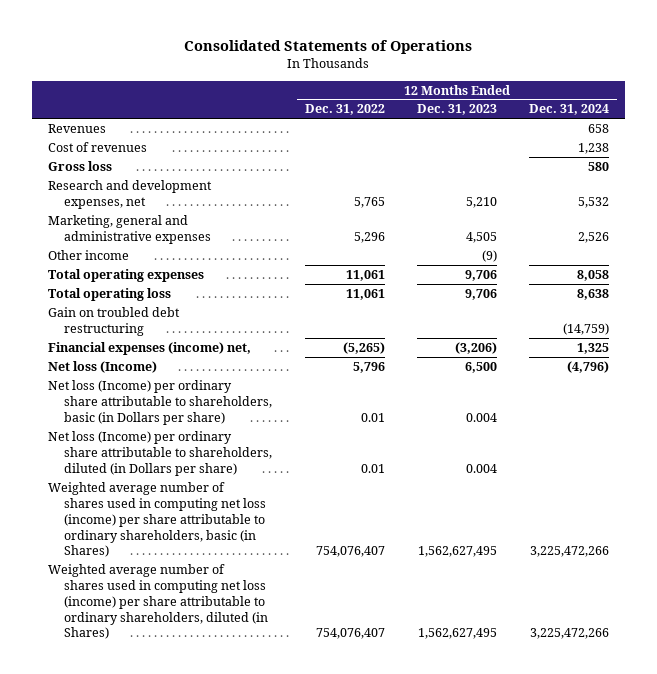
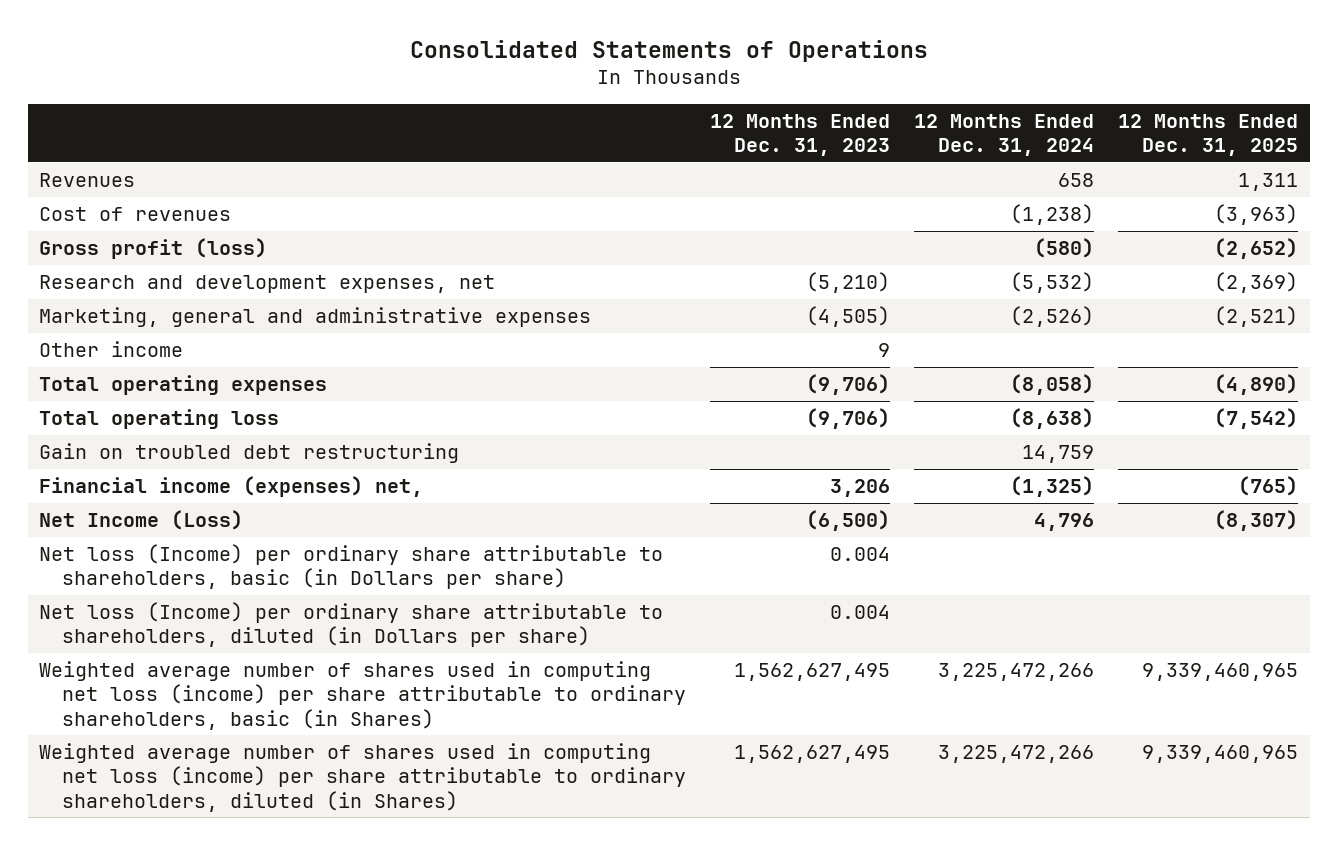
[304,104,385,116] Dec. 31, 2022 -> none
none -> [1117,113,1298,156] 12 Months Ended Dec. 31, 2025
[577,142,609,154] 1,238 -> [1010,204,1095,226] (1,238)
[47,160,112,171] Gross loss -> [39,238,268,260] Gross profit (loss)
[587,161,609,171] 580 -> [1034,238,1095,259] (580)
[465,196,497,208] 5,210 -> [806,272,891,294] (5,210)
[577,196,609,208] 5,532 -> [1010,272,1095,294] (5,532)
[465,231,497,243] 4,505 -> [806,306,891,328] (4,505)
[577,231,609,243] 2,526 -> [1010,306,1095,328] (2,526)
[481,249,497,262] (9) -> [878,343,891,358] 9
[464,269,497,281] 9,706 -> [806,374,891,396] (9,706)
[576,269,609,281] 8,058 -> [1010,374,1095,396] (8,058)
[464,288,497,300] 9,706 -> [806,408,891,430] (9,706)
[576,288,609,300] 8,638 -> [1010,408,1095,430] (8,638)
[562,322,609,335] (14,759) -> [1022,445,1095,464] 14,759
[47,341,251,355] Financial expenses (income) net, -> [39,476,424,498] Financial income (expenses) net,
[454,341,497,354] (3,206) -> [830,479,891,498] 3,206
[576,342,609,354] 1,325 -> [1010,476,1095,498] (1,325)
[47,360,157,373] Net loss (Income) -> [39,510,244,531] Net Income (Loss)
[464,361,497,373] 6,500 -> [806,510,891,532] (6,500)
[566,360,609,373] (4,796) -> [1034,513,1095,532] 4,796

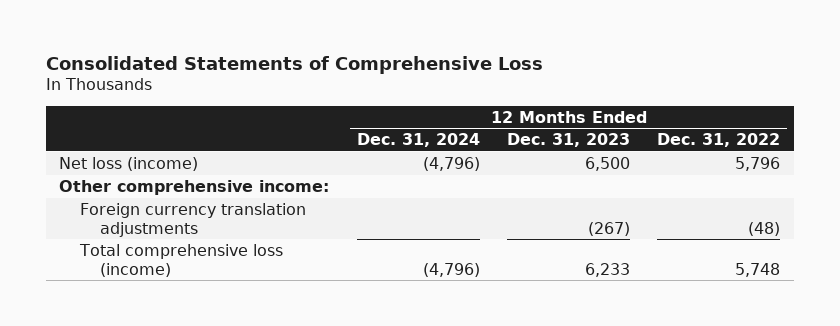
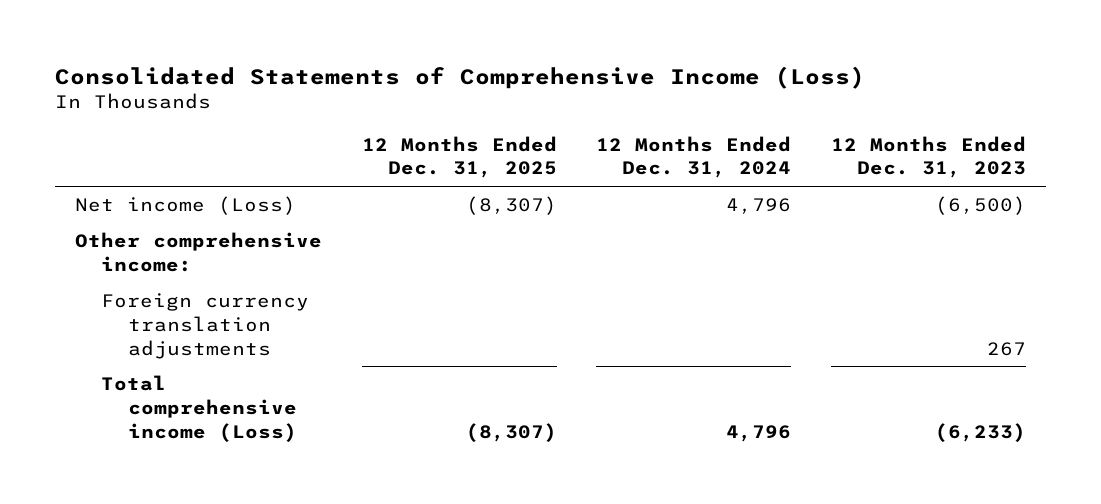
[45,55,543,74] Consolidated Statements of Comprehensive Loss -> [55,65,866,89] Consolidated Statements of Comprehensive Income (Loss)
[657,133,781,148] Dec. 31, 2022 -> none
none -> [361,135,557,179] 12 Months Ended Dec. 31, 2025
[59,156,199,171] Net loss (income) -> [75,196,297,216] Net income (Loss)
[422,156,480,171] (4,796) -> [726,198,792,215] 4,796
[585,156,631,171] 6,500 -> [934,196,1026,216] (6,500)
[588,221,631,236] (267) -> [986,341,1026,356] 267
[78,243,283,277] Total comprehensive loss (income) -> [101,375,297,442] Total comprehensive income (Loss)
[422,262,480,277] (4,796) -> [726,424,792,442] 4,796
[585,262,631,277] 6,233 -> [934,422,1026,442] (6,233)

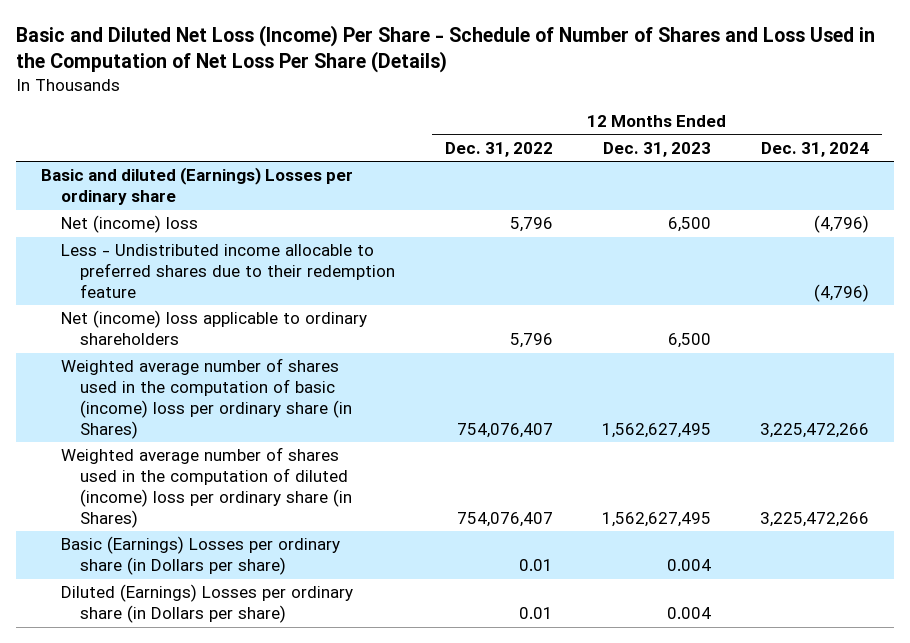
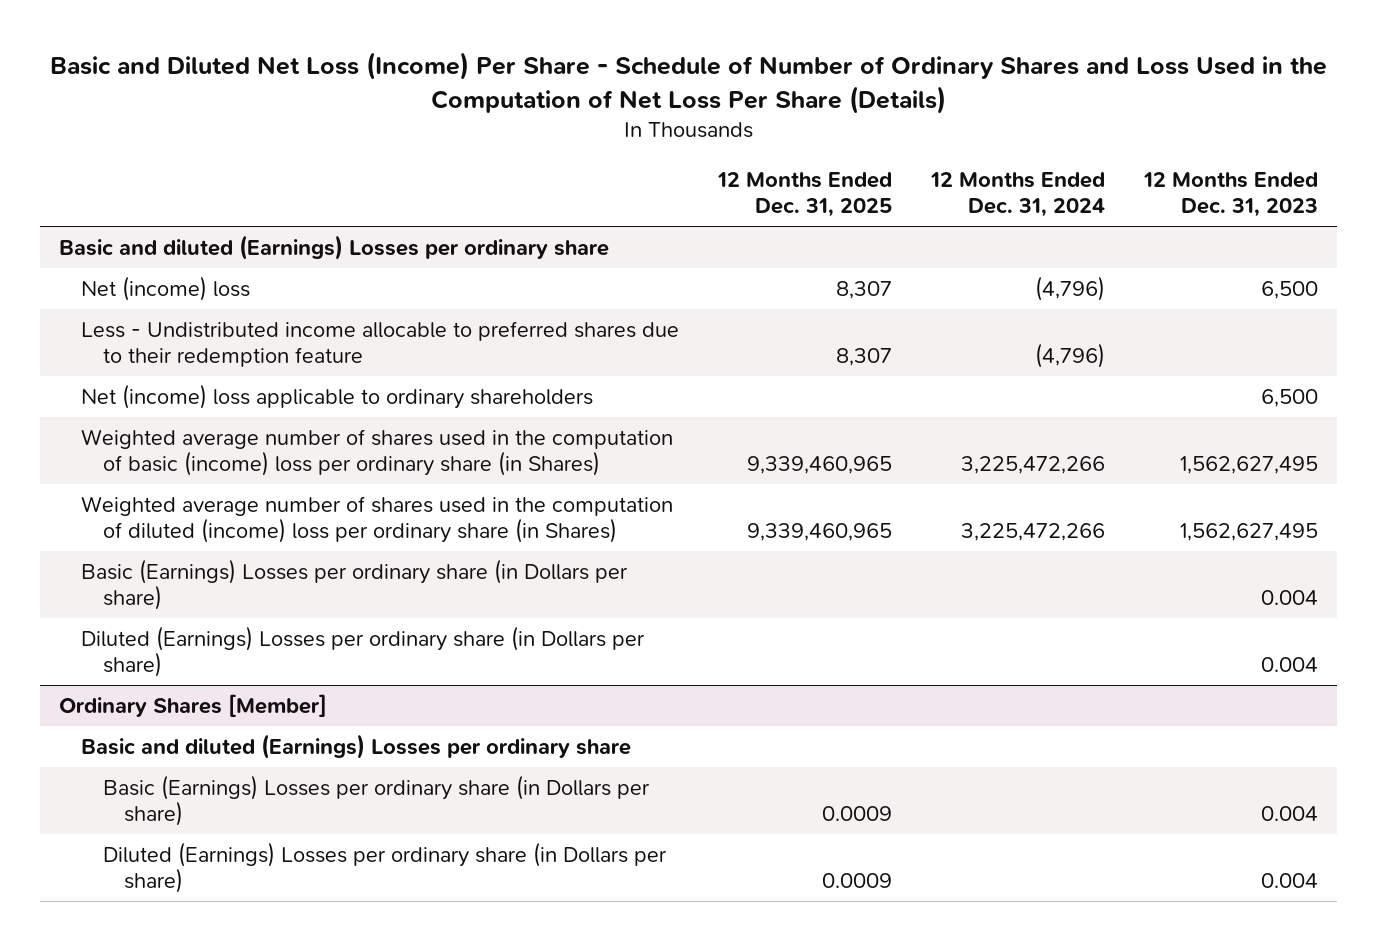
[15,25,875,74] Basic and Diluted Net Loss (Income) Per Share - Schedule of Number of Shares and Loss Used in the Computation of Net Loss Per Share (Details) -> [49,51,1327,114] Basic and Diluted Net Loss (Income) Per Share - Schedule of Number of Ordinary Shares and Loss Used in the Computation of Net Loss Per Share (Details)
[444,141,553,157] Dec. 31, 2022 -> none
none -> [716,172,892,218] 12 Months Ended Dec. 31, 2025
none -> [59,693,328,717] Ordinary Shares [Member]
none -> [80,733,631,759] Basic and diluted (Earnings) Losses per ordinary share
none -> [102,774,650,826] Basic (Earnings) Losses per ordinary share (in Dollars per share)
none -> [102,841,667,893] Diluted (Earnings) Losses per ordinary share (in Dollars per share)

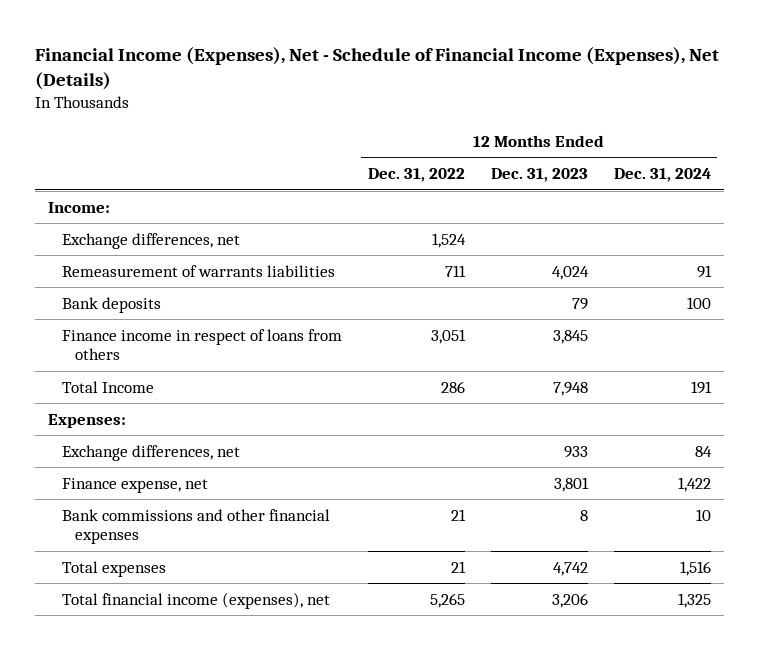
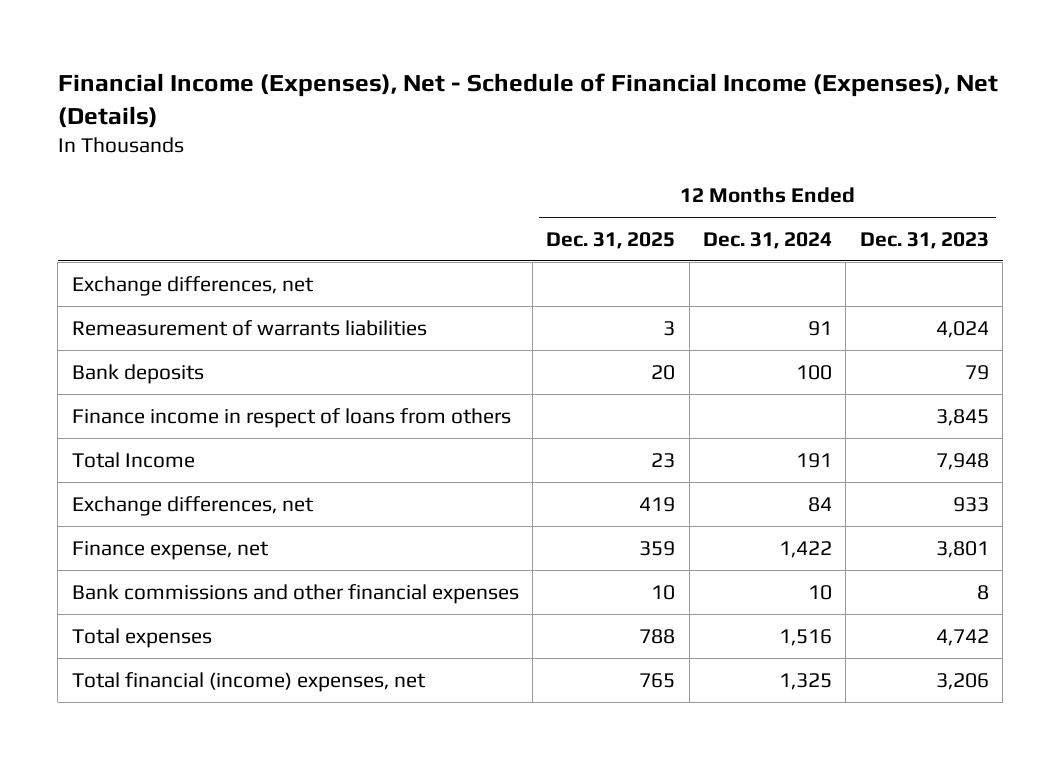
[367,167,465,182] Dec. 31, 2022 -> none
none -> [546,231,676,249] Dec. 31, 2025
[48,201,111,213] Income: -> none
[48,413,127,428] Expenses: -> none
[61,591,330,609] Total financial income (expenses), net -> [71,671,426,692] Total financial (income) expenses, net

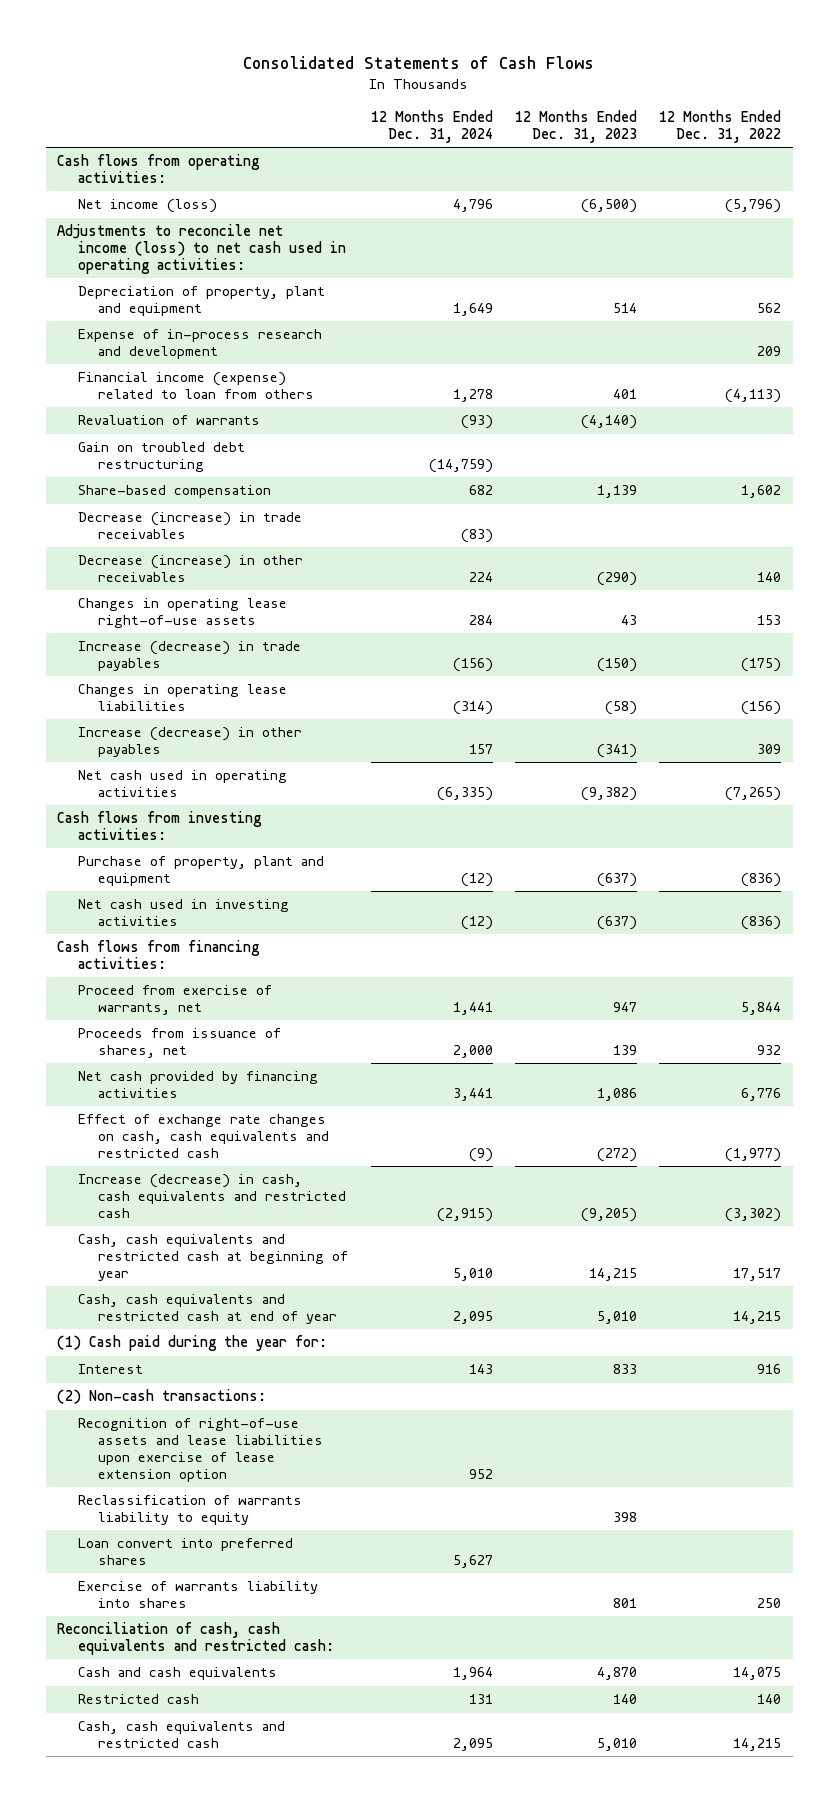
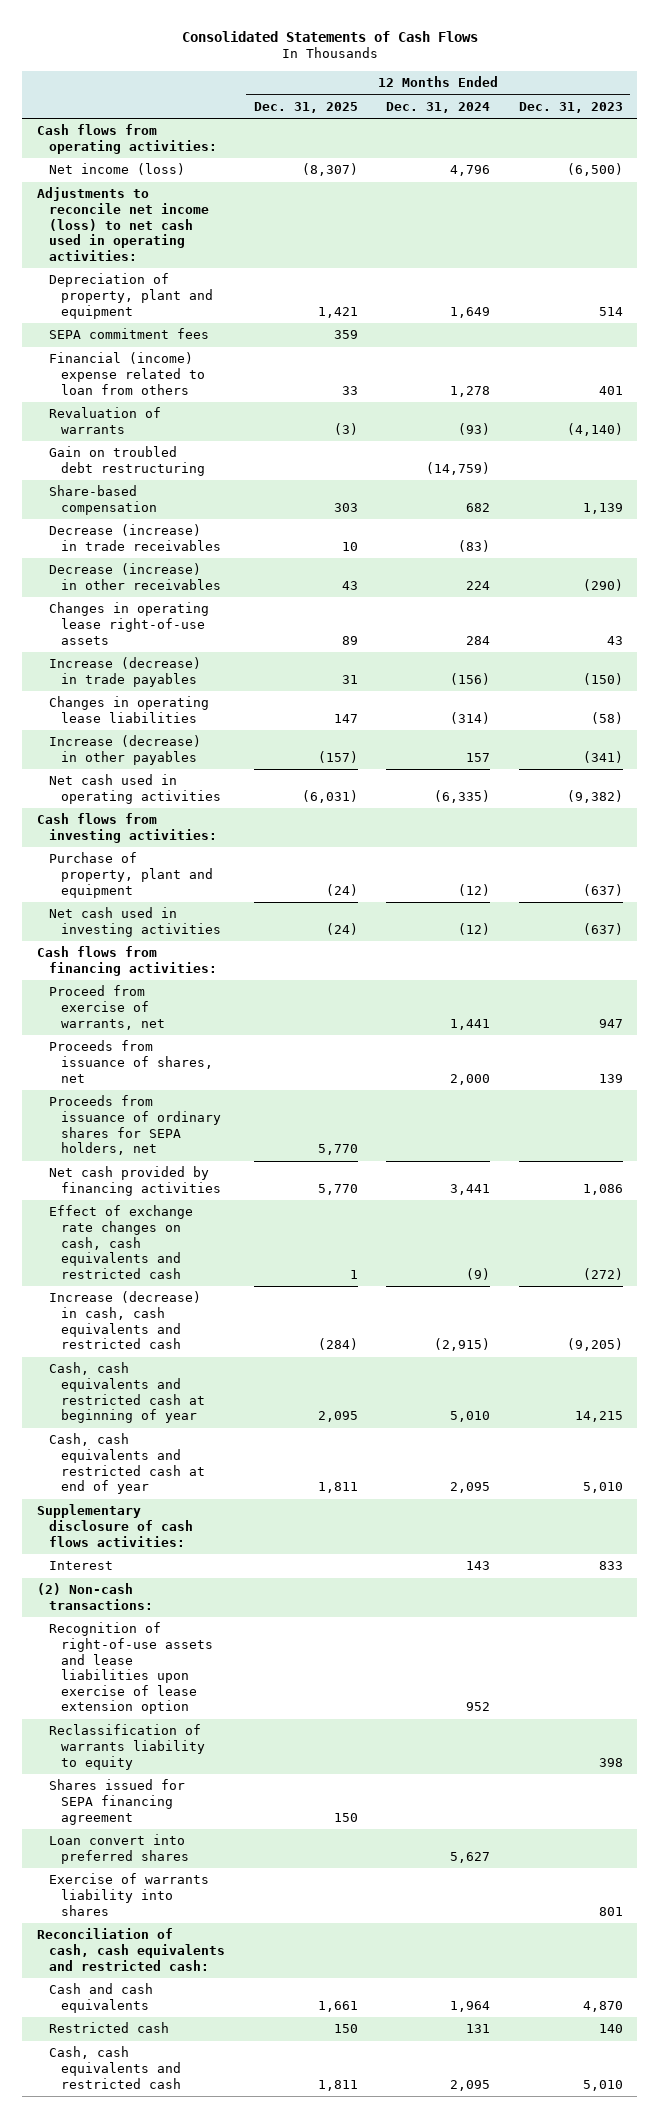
[659,109,782,143] 12 Months Ended Dec. 31, 2022 -> none
none -> [253,102,358,114] Dec. 31, 2025
[77,329,322,360] Expense of in-process research and development -> none
none -> [48,328,209,340] SEPA commitment fees
[77,372,315,400] Financial income (expense) related to loan from others -> [48,352,205,395] Financial (income) expense related to loan from others
none -> [48,1095,221,1156] Proceeds from issuance of ordinary shares for SEPA holders, net
[57,1335,328,1352] (1) Cash paid during the year for: -> none
none -> [36,1504,193,1547] Supplementary disclosure of cash flows activities:
none -> [48,1779,185,1825] Shares issued for SEPA financing agreement

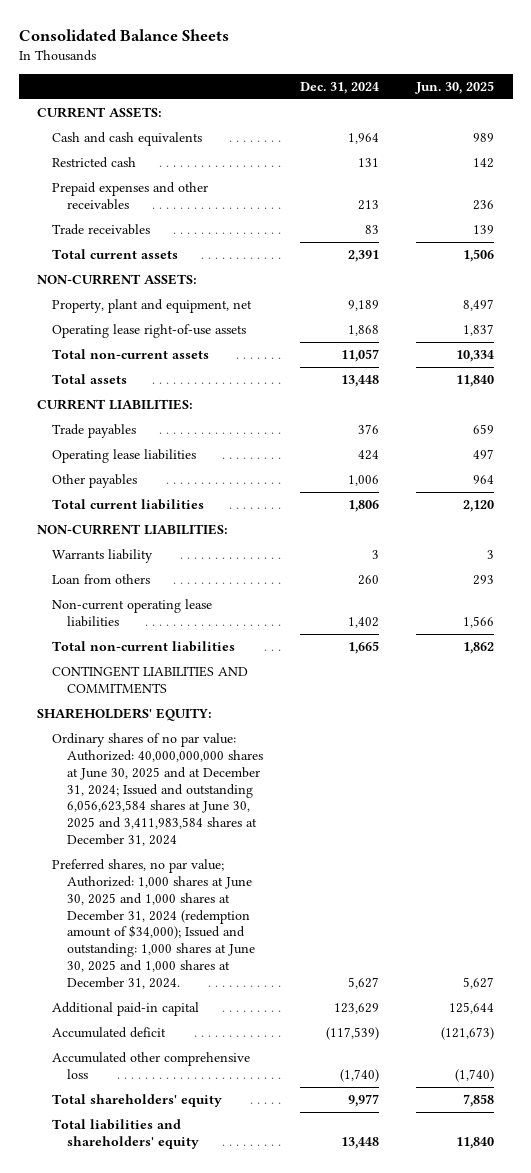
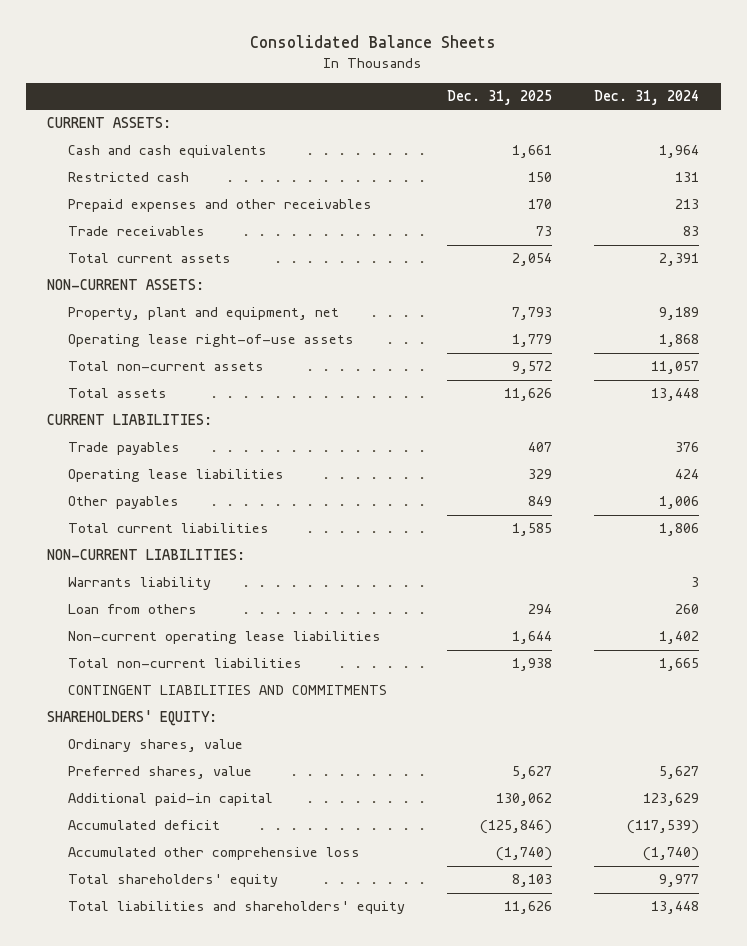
[415,80,495,94] Jun. 30, 2025 -> none
none -> [447,89,553,105] Dec. 31, 2025
[51,733,263,847] Ordinary shares of no par value: Authorized: 40,000,000,000 shares at June 30, 2025 and at December 31, 2024; Issued and outstanding 6,056,623,584 shares at June 30, 2025 and 3,411,983,584 shares at December 31, 2024 -> [68,739,244,753] Ordinary shares, value
[51,859,255,989] Preferred shares, no par value; Authorized: 1,000 shares at June 30, 2025 and 1,000 shares at December 31, 2024 (redemption amount of $34,000); Issued and outstanding: 1,000 shares at June 30, 2025 and 1,000 shares at December 31, 2024. -> [68,766,253,780] Preferred shares, value

